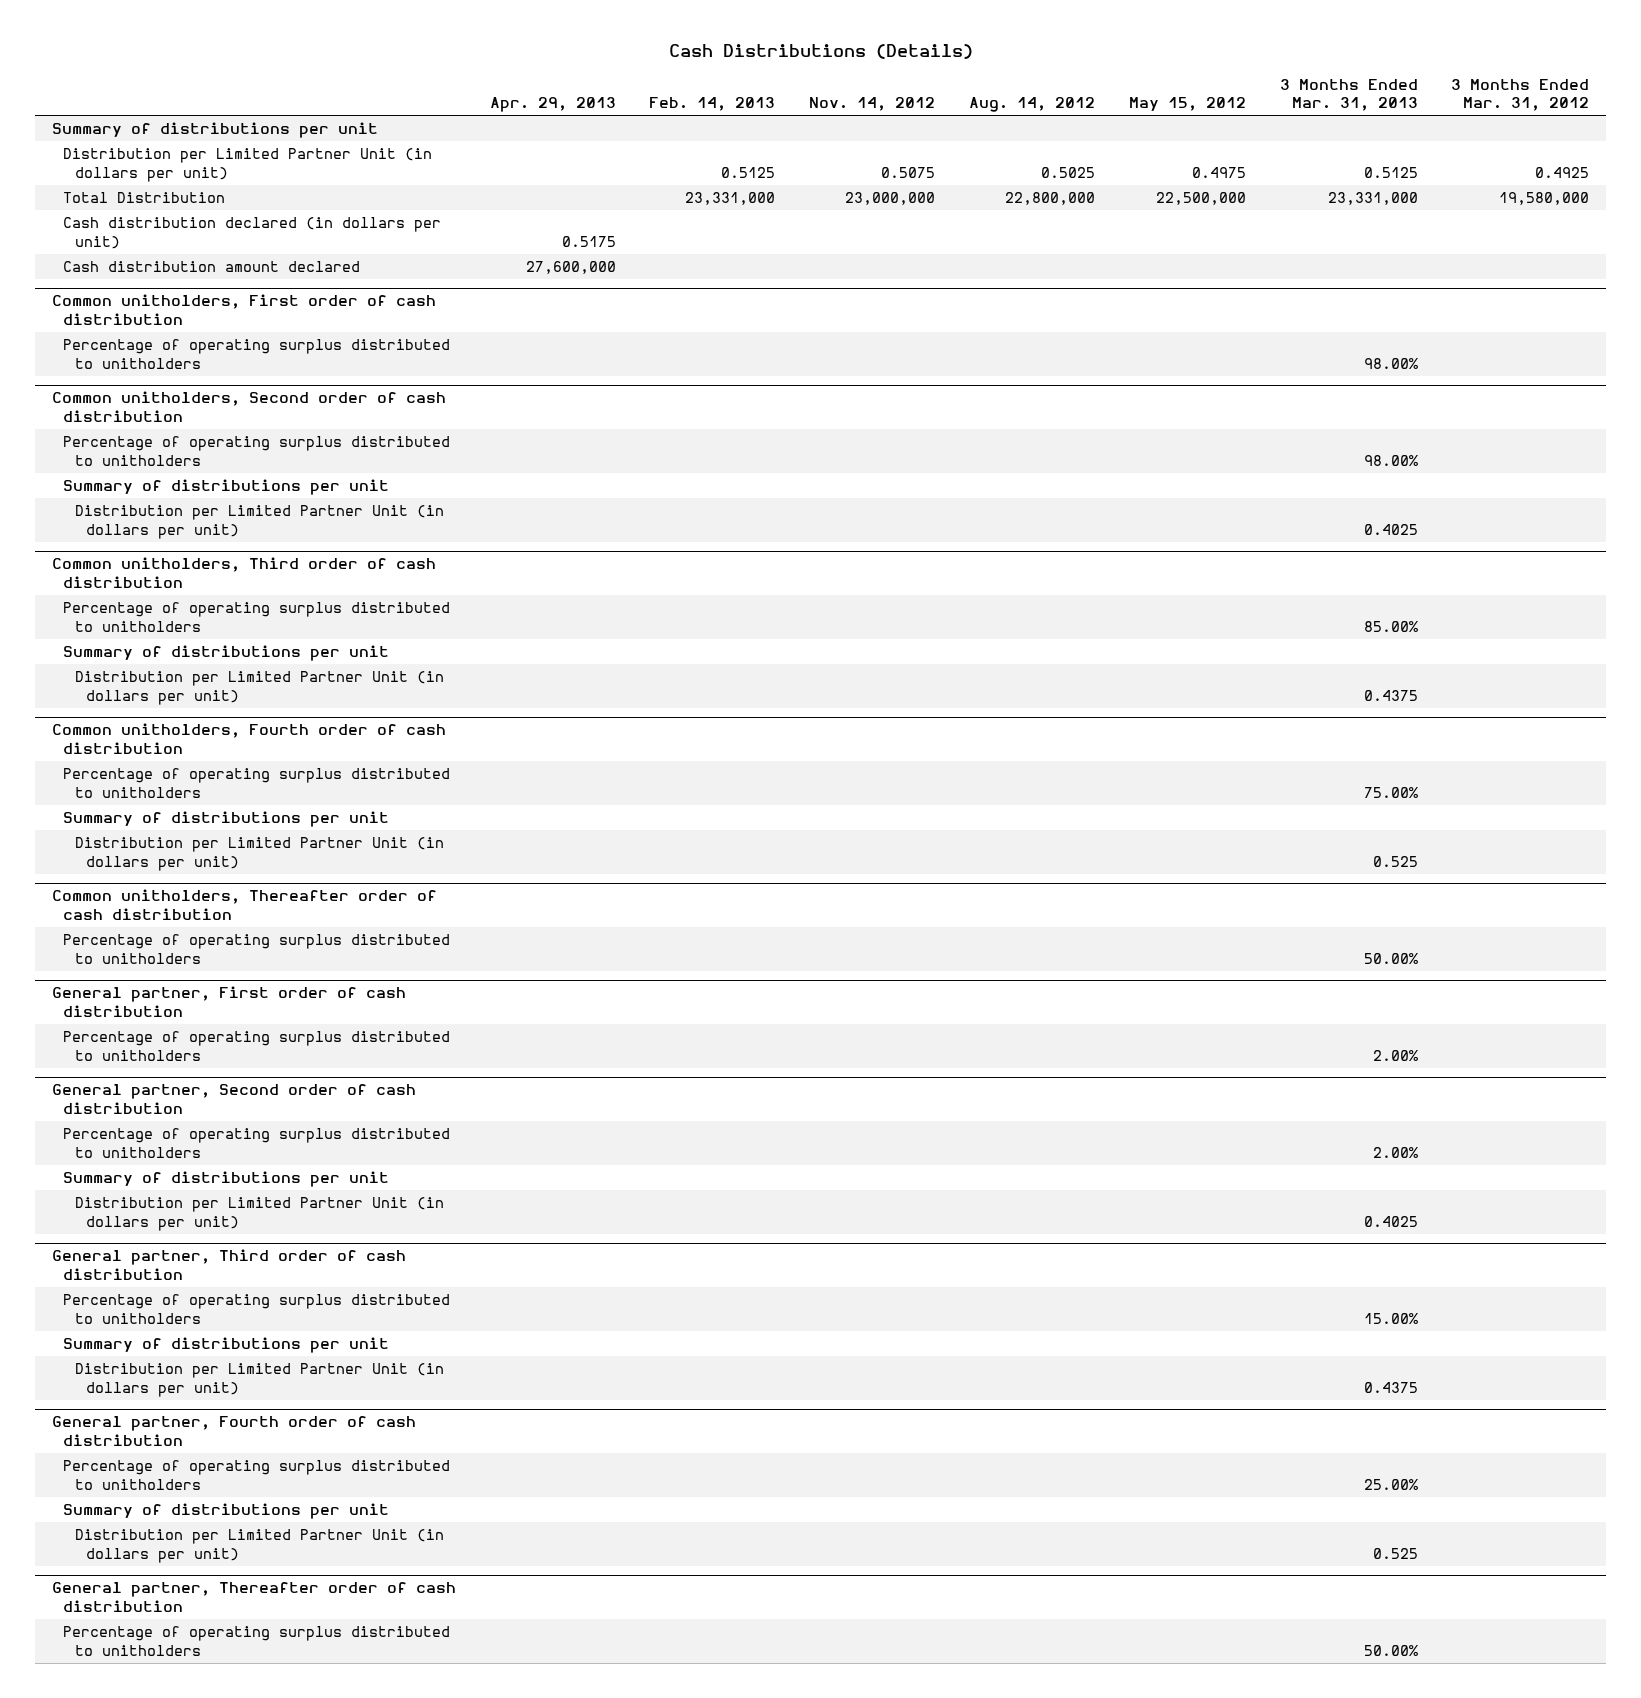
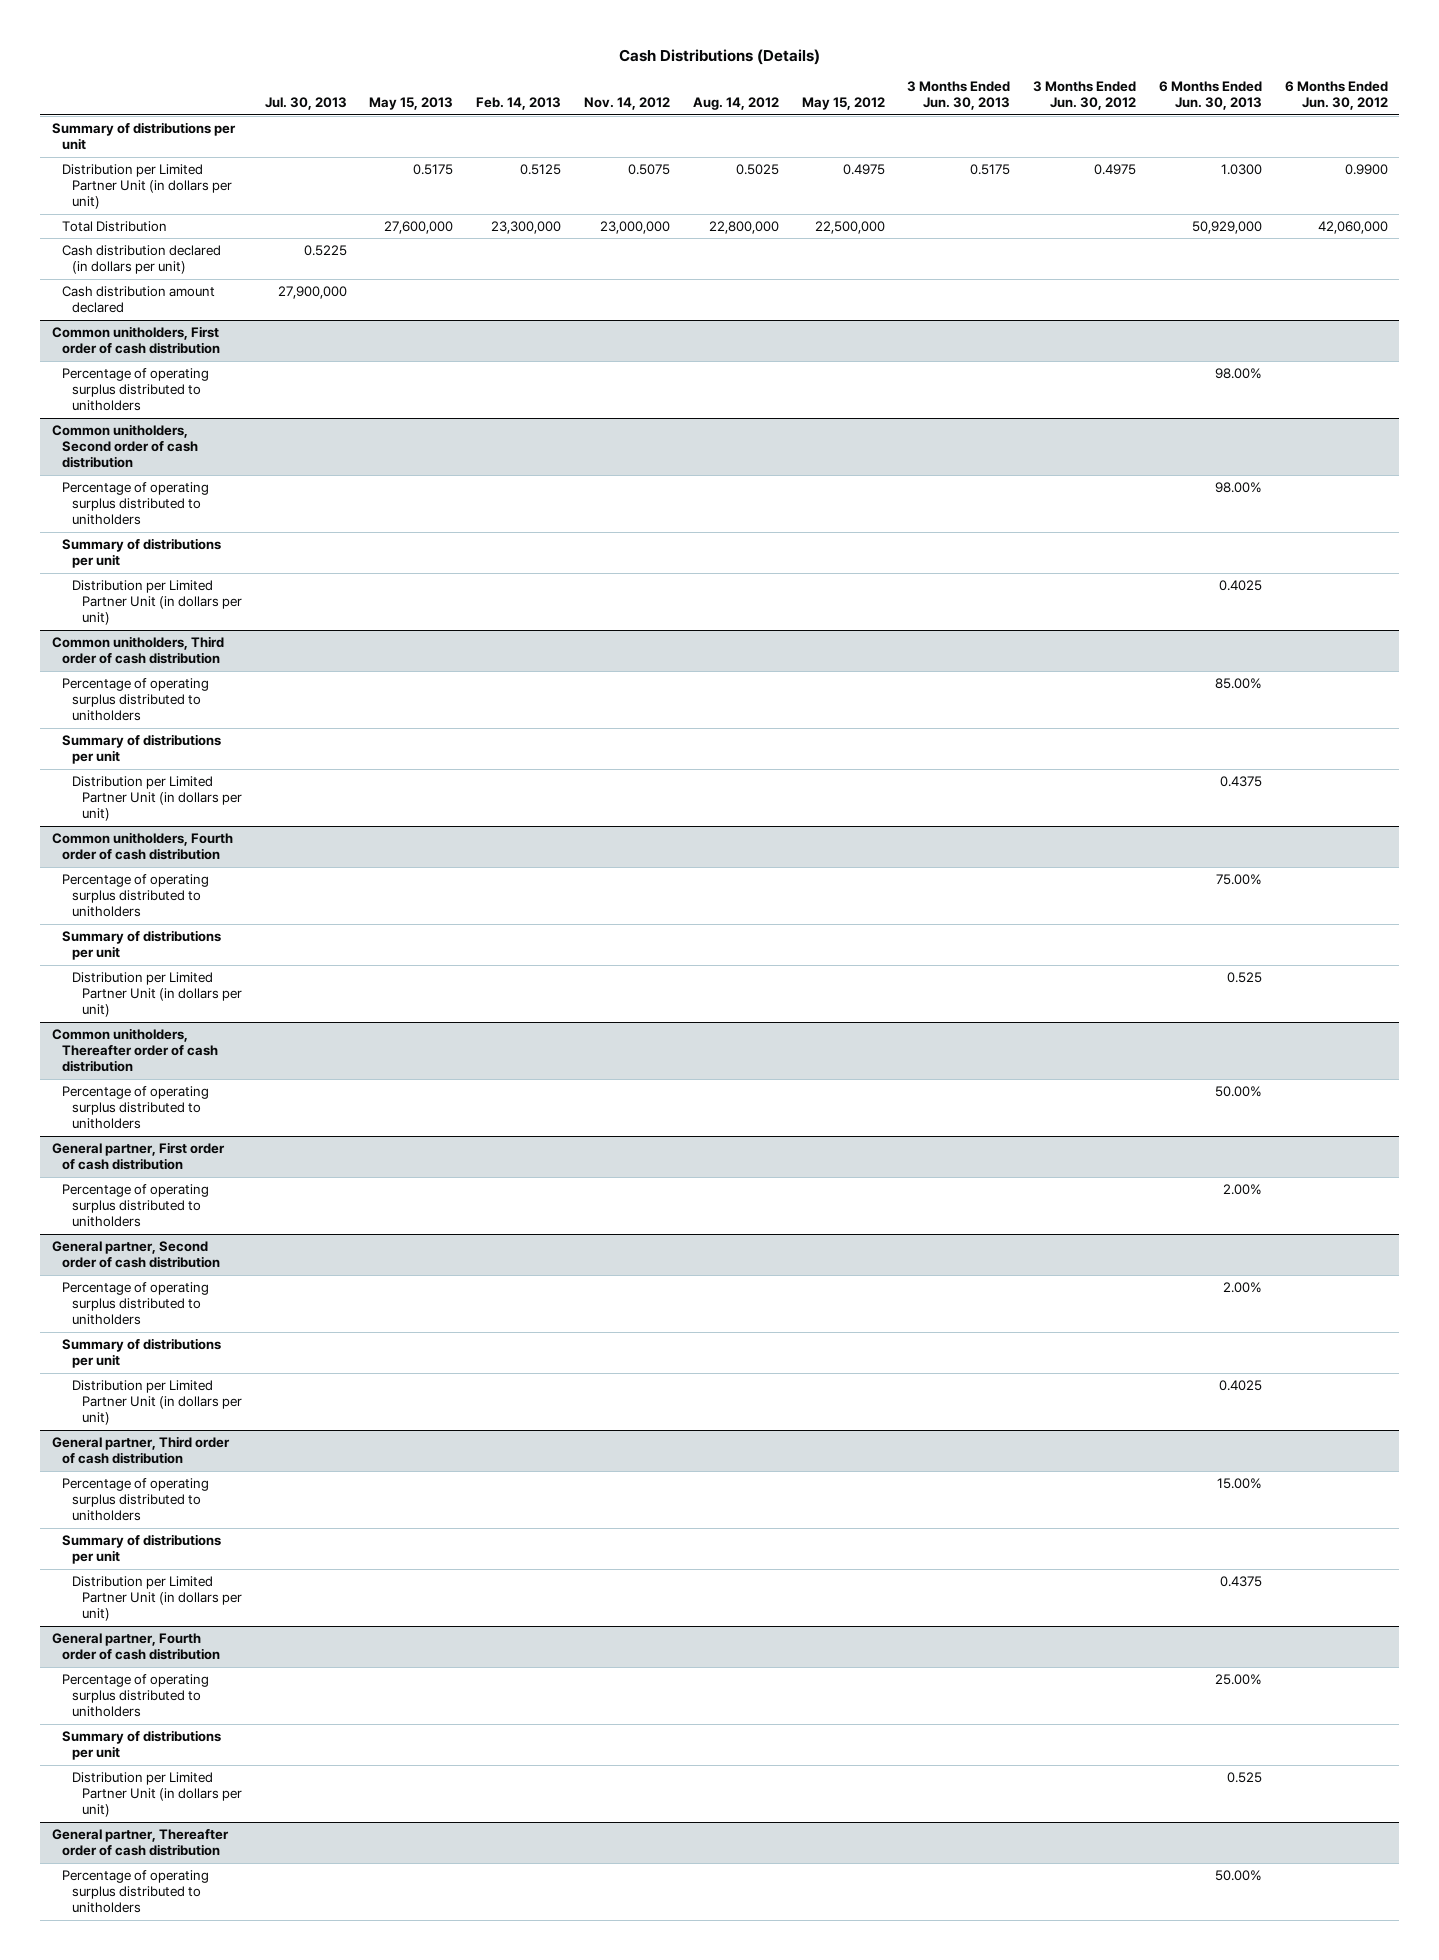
[489,97,616,113] Apr. 29, 2013 -> none
[1279,78,1418,112] 3 Months Ended Mar. 31, 2013 -> none
[1451,78,1590,112] 3 Months Ended Mar. 31, 2012 -> none
none -> [264,97,347,111] Jul. 30, 2013
none -> [369,97,454,111] May 15, 2013
none -> [907,81,1011,111] 3 Months Ended Jun. 30, 2013
none -> [1033,81,1137,111] 3 Months Ended Jun. 30, 2012
none -> [1158,81,1262,111] 6 Months Ended Jun. 30, 2013
none -> [1284,81,1388,111] 6 Months Ended Jun. 30, 2012
[685,192,776,206] 23,331,000 -> [491,220,562,234] 23,300,000

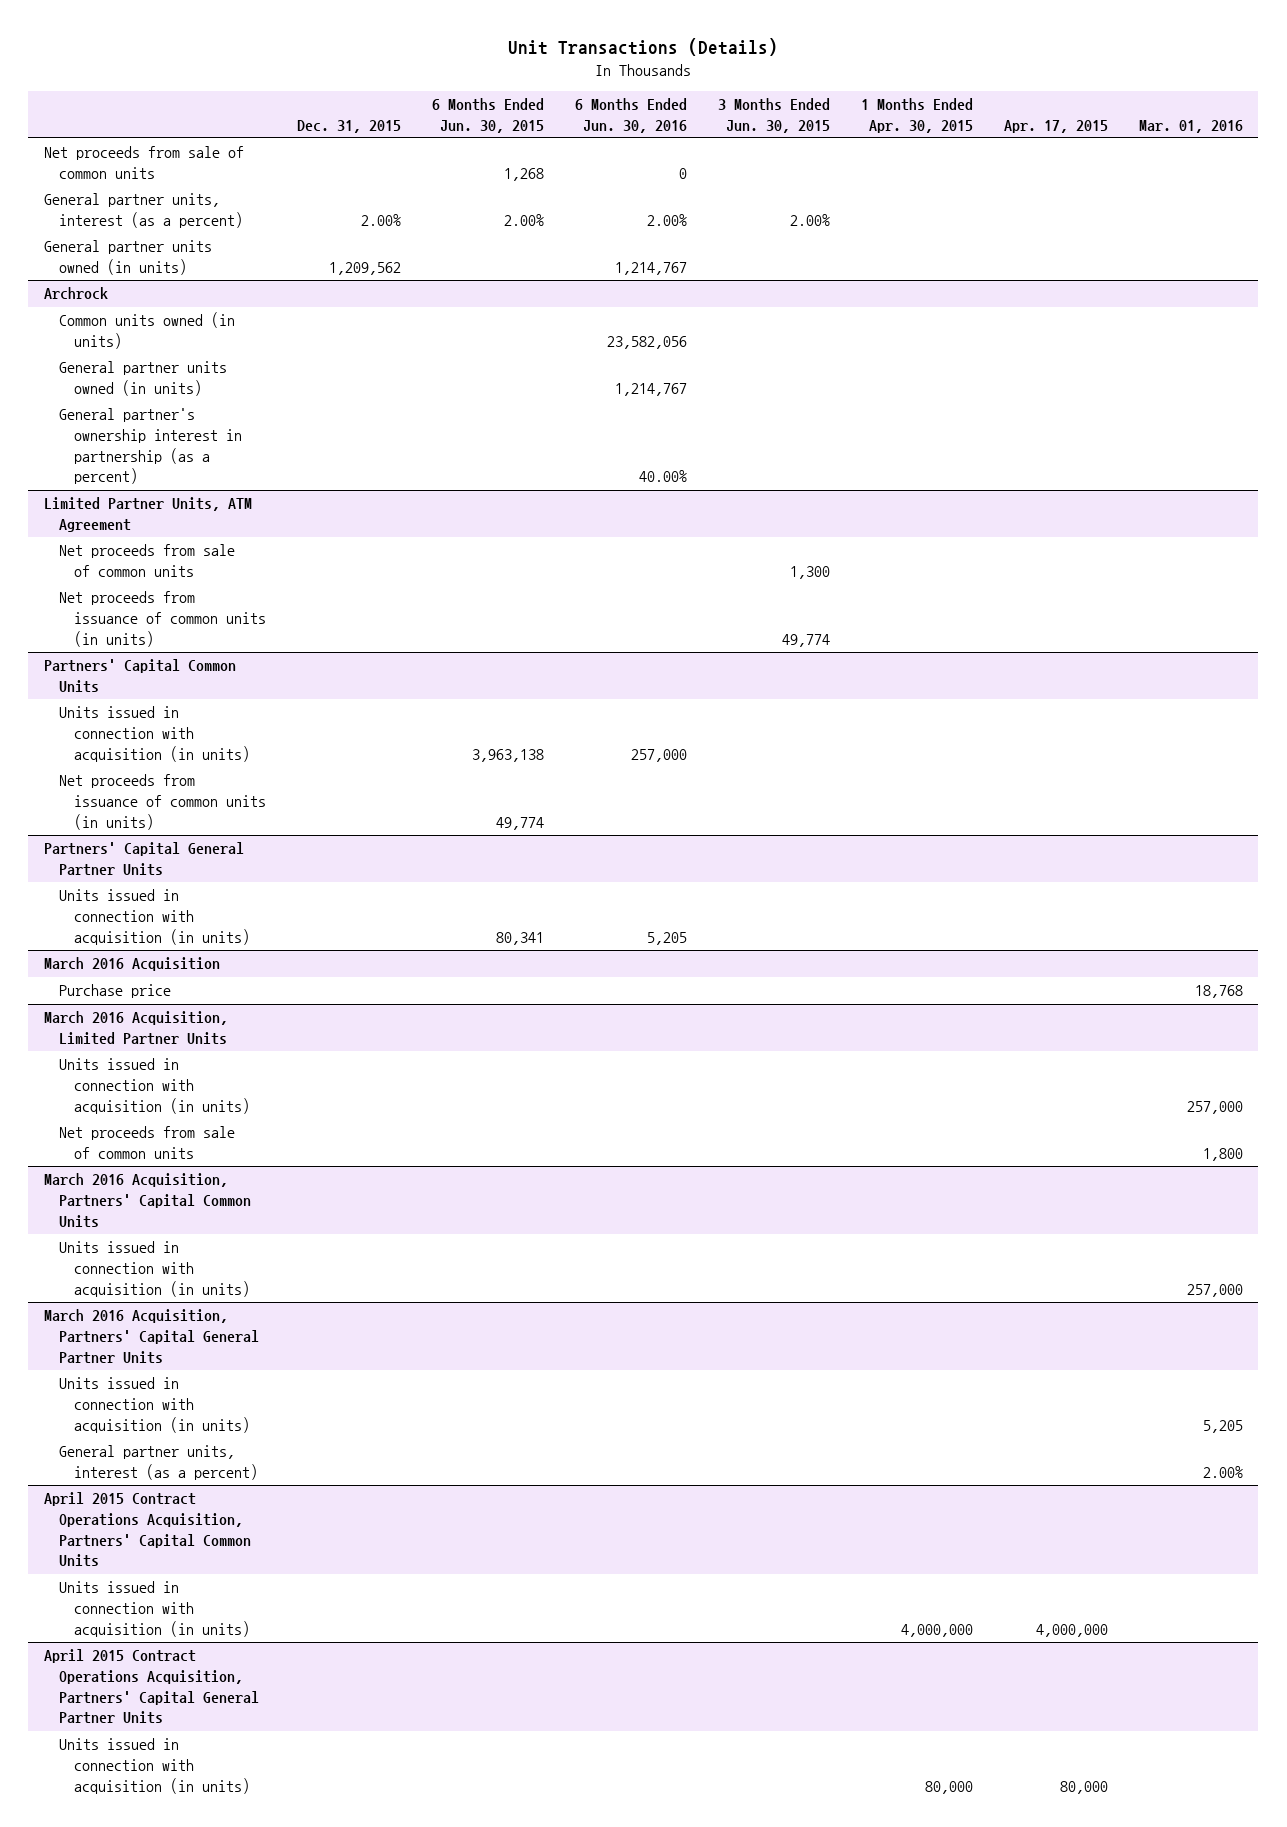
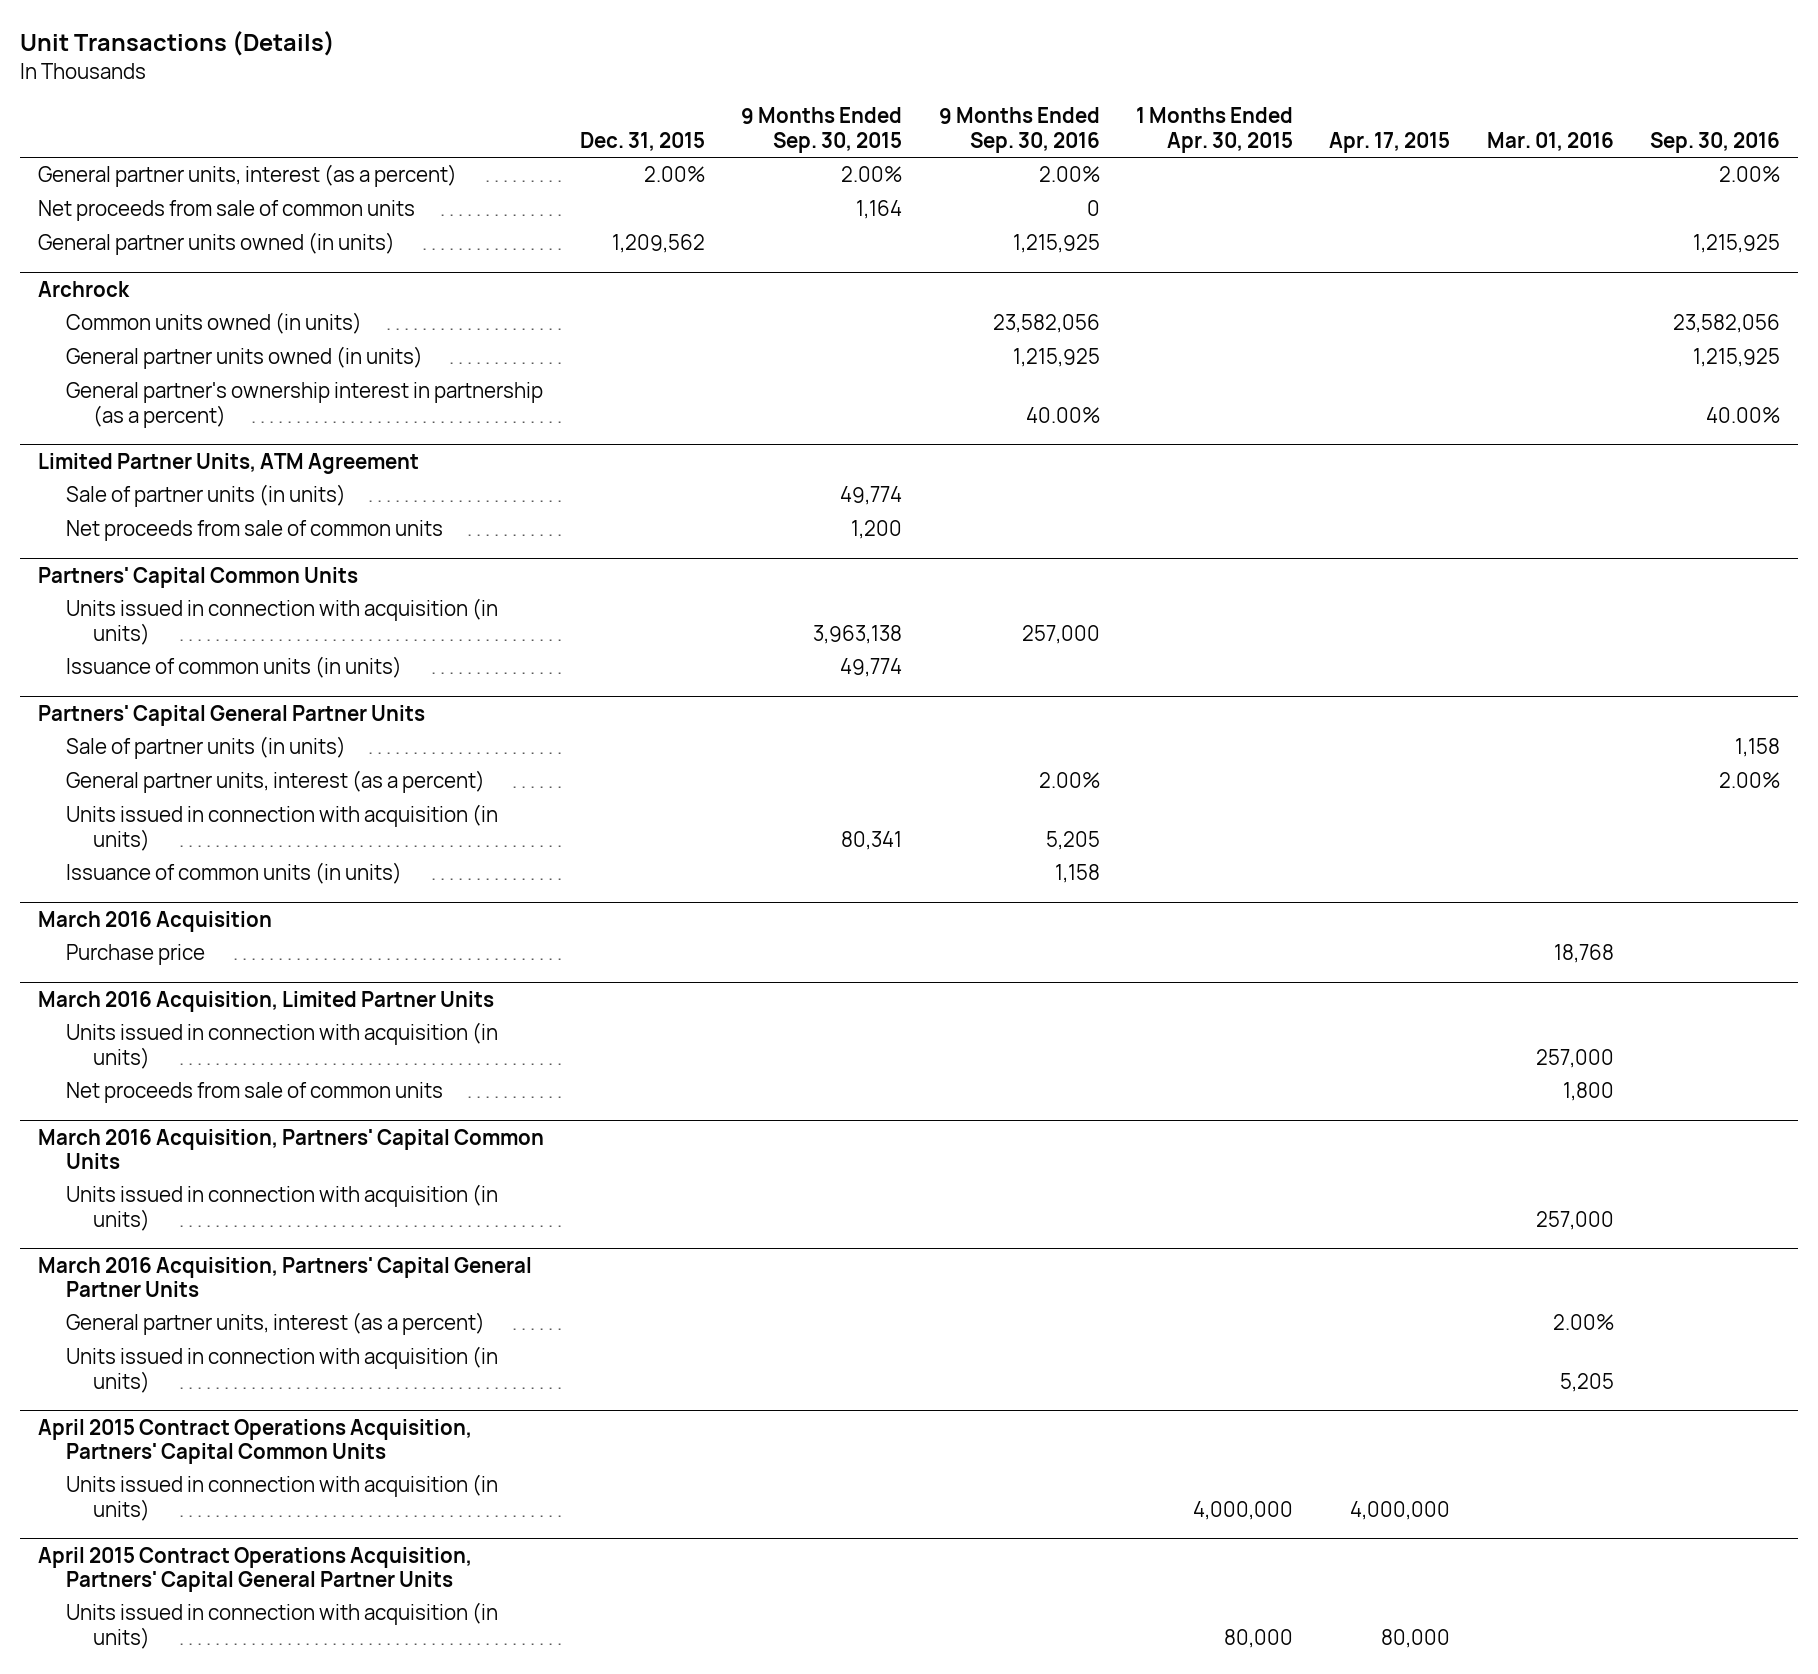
[431,97,544,133] 6 Months Ended Jun. 30, 2015 -> none
[574,97,687,133] 6 Months Ended Jun. 30, 2016 -> none
[717,97,830,133] 3 Months Ended Jun. 30, 2015 -> none
none -> [741,107,903,153] 9 Months Ended Sep. 30, 2015
none -> [938,107,1100,153] 9 Months Ended Sep. 30, 2016
none -> [1650,131,1781,153] Sep. 30, 2016
[43,146,244,180] Net proceeds from sale of common units -> [37,200,415,222] Net proceeds from sale of common units
none -> [65,484,346,508] Sale of partner units (in units)
[58,591,266,647] Net proceeds from issuance of common units (in units) -> none
[58,774,266,830] Net proceeds from issuance of common units (in units) -> [65,656,402,679] Issuance of common units (in units)
none -> [65,736,346,760] Sale of partner units (in units)
none -> [65,770,485,794] General partner units, interest (as a percent)
none -> [65,862,402,885] Issuance of common units (in units)
[58,1377,250,1433] Units issued in connection with acquisition (in units) -> [65,1346,498,1393] Units issued in connection with acquisition (in units)

